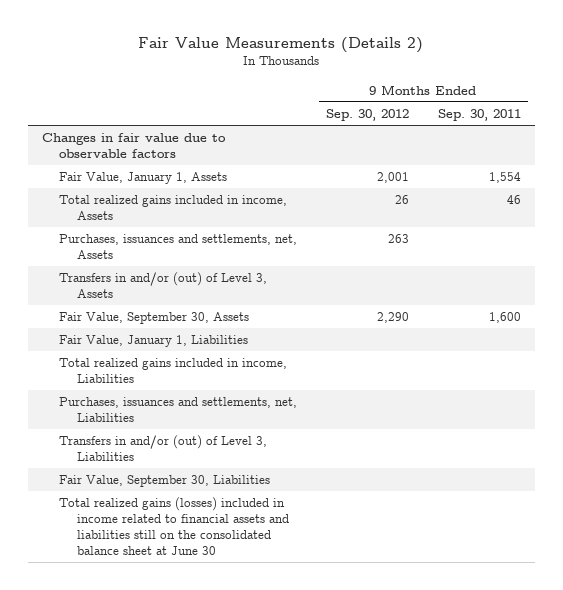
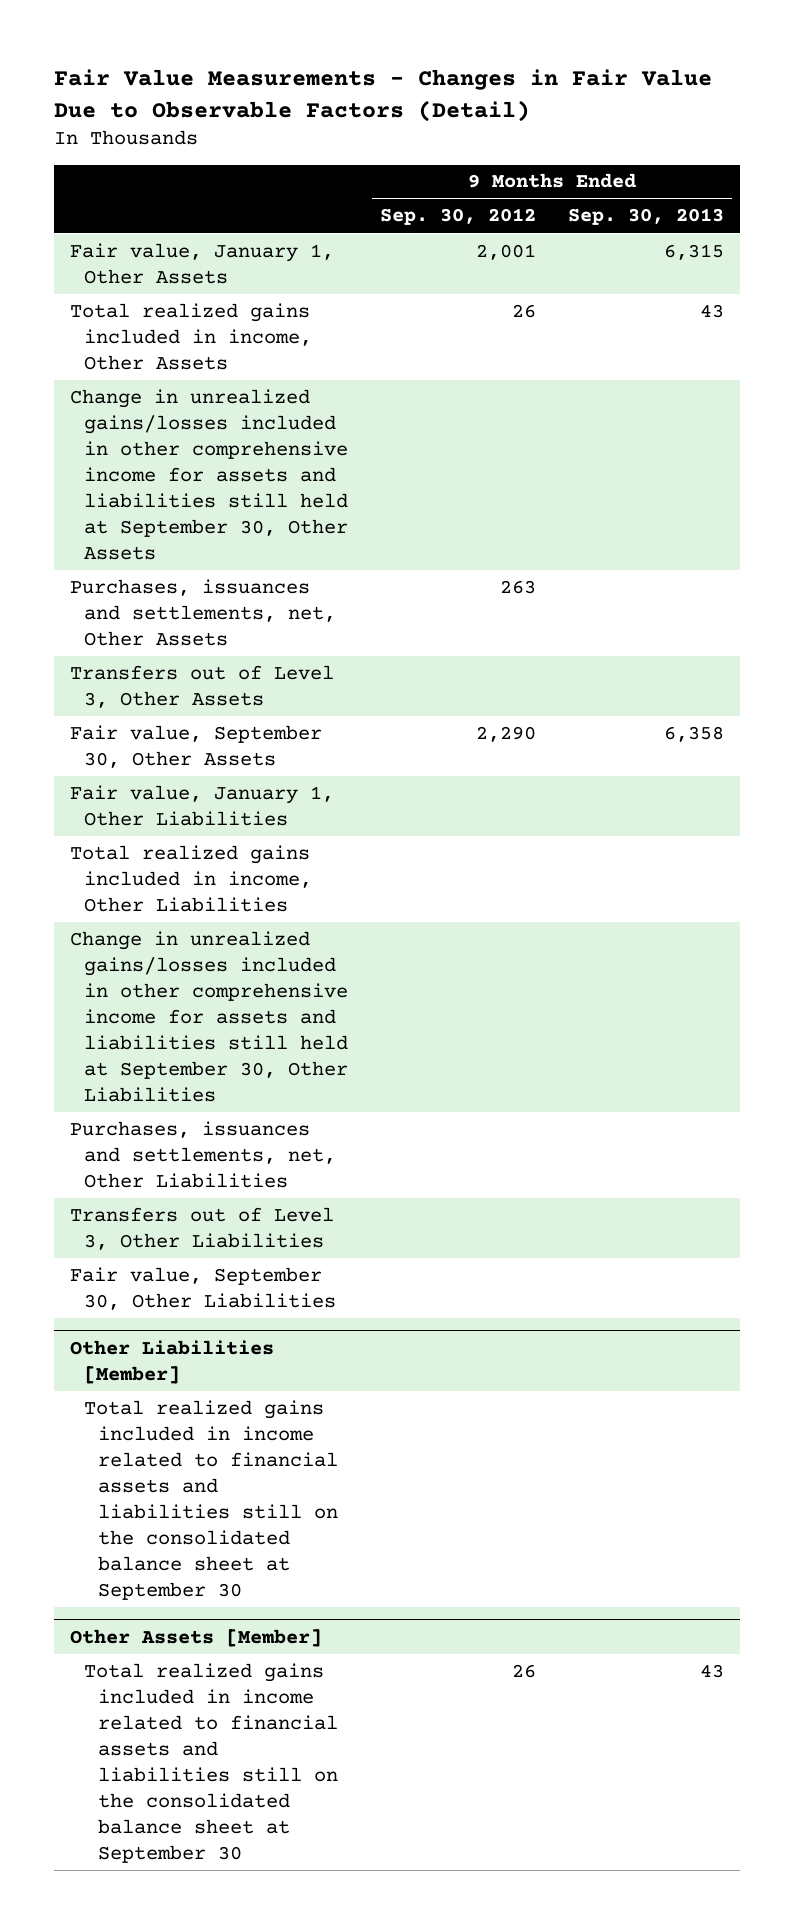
[138,36,424,53] Fair Value Measurements (Details 2) -> [53,69,712,122] Fair Value Measurements - Changes in Fair Value Due to Observable Factors (Detail)
[437,108,521,121] Sep. 30, 2011 -> none
none -> [568,208,725,226] Sep. 30, 2013
[42,133,227,158] Changes in fair value due to observable factors -> none
[59,172,228,185] Fair Value, January 1, Assets -> [69,242,334,284] Fair value, January 1, Other Assets
[59,195,288,220] Total realized gains included in income, Assets -> [69,302,313,370] Total realized gains included in income, Other Assets
none -> [69,388,349,560] Change in unrealized gains/losses included in other comprehensive income for assets and liabilities still held at September 30, Other Assets
[59,234,298,259] Purchases, issuances and settlements, net, Assets -> [69,578,337,646] Purchases, issuances and settlements, net, Other Assets
[59,272,268,298] Transfers in and/or (out) of Level 3, Assets -> [69,664,334,708] Transfers out of Level 3, Other Assets
[59,312,250,325] Fair Value, September 30, Assets -> [69,724,322,768] Fair value, September 30, Other Assets
[59,335,249,348] Fair Value, January 1, Liabilities -> [69,784,334,826] Fair value, January 1, Other Liabilities
[59,358,288,383] Total realized gains included in income, Liabilities -> [69,844,313,912] Total realized gains included in income, Other Liabilities
none -> [69,930,349,1102] Change in unrealized gains/losses included in other comprehensive income for assets and liabilities still held at September 30, Other Liabilities
[59,397,298,422] Purchases, issuances and settlements, net, Liabilities -> [69,1120,337,1188] Purchases, issuances and settlements, net, Other Liabilities
[59,435,268,461] Transfers in and/or (out) of Level 3, Liabilities -> [69,1206,334,1250] Transfers out of Level 3, Other Liabilities
[59,475,271,488] Fair Value, September 30, Liabilities -> [69,1266,337,1310] Fair value, September 30, Other Liabilities
none -> [69,1339,274,1384] Other Liabilities [Member]
[59,497,289,555] Total realized gains (losses) included in income related to financial assets and liabilities still on the consolidated balance sheet at June 30 -> [84,1399,339,1600] Total realized gains included in income related to financial assets and liabilities still on the consolidated balance sheet at September 30
none -> [69,1628,322,1647] Other Assets [Member]
none -> [84,1662,339,1863] Total realized gains included in income related to financial assets and liabilities still on the consolidated balance sheet at September 30

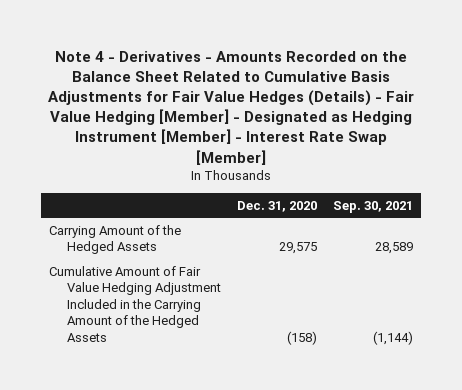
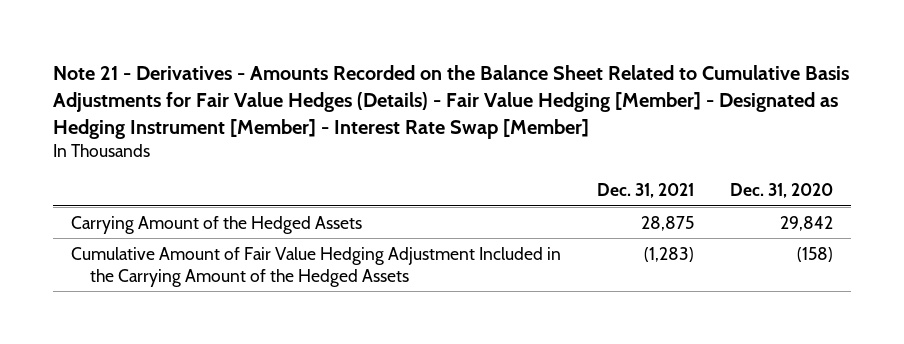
[48,50,415,165] Note 4 - Derivatives - Amounts Recorded on the Balance Sheet Related to Cumulative Basis Adjustments for Fair Value Hedges (Details) - Fair Value Hedging [Member] - Designated as Hedging Instrument [Member] - Interest Rate Swap [Member] -> [53,65,850,139] Note 21 - Derivatives - Amounts Recorded on the Balance Sheet Related to Cumulative Basis Adjustments for Fair Value Hedges (Details) - Fair Value Hedging [Member] - Designated as Hedging Instrument [Member] - Interest Rate Swap [Member]
[332,200,413,213] Sep. 30, 2021 -> none
none -> [597,182,695,198] Dec. 31, 2021
[279,242,318,255] 29,575 -> [779,215,833,231] 29,842

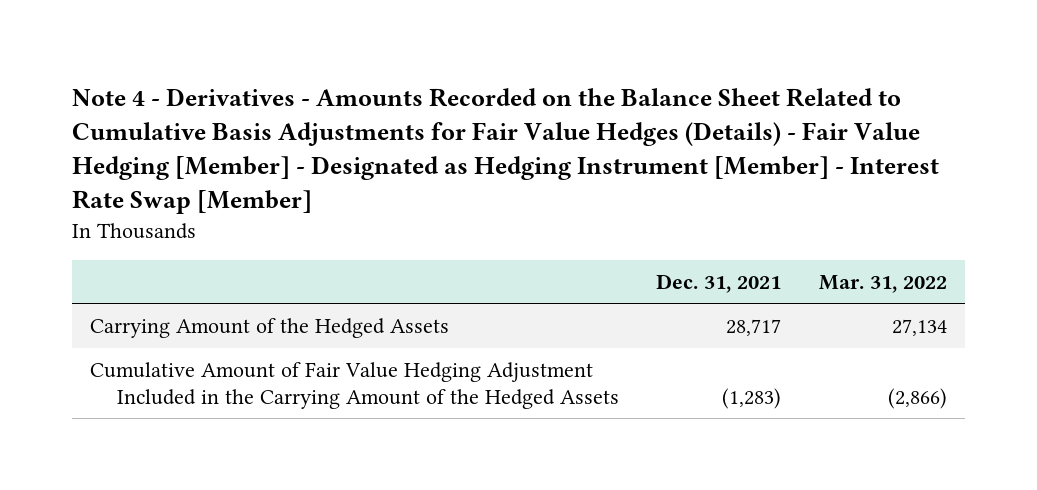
[53,65,850,139] Note 21 - Derivatives - Amounts Recorded on the Balance Sheet Related to Cumulative Basis Adjustments for Fair Value Hedges (Details) - Fair Value Hedging [Member] - Designated as Hedging Instrument [Member] - Interest Rate Swap [Member] -> [71,87,939,215] Note 4 - Derivatives - Amounts Recorded on the Balance Sheet Related to Cumulative Basis Adjustments for Fair Value Hedges (Details) - Fair Value Hedging [Member] - Designated as Hedging Instrument [Member] - Interest Rate Swap [Member]
[729,182,833,198] Dec. 31, 2020 -> none
none -> [818,274,947,293] Mar. 31, 2022
[641,215,695,231] 28,875 -> [726,318,782,336] 28,717

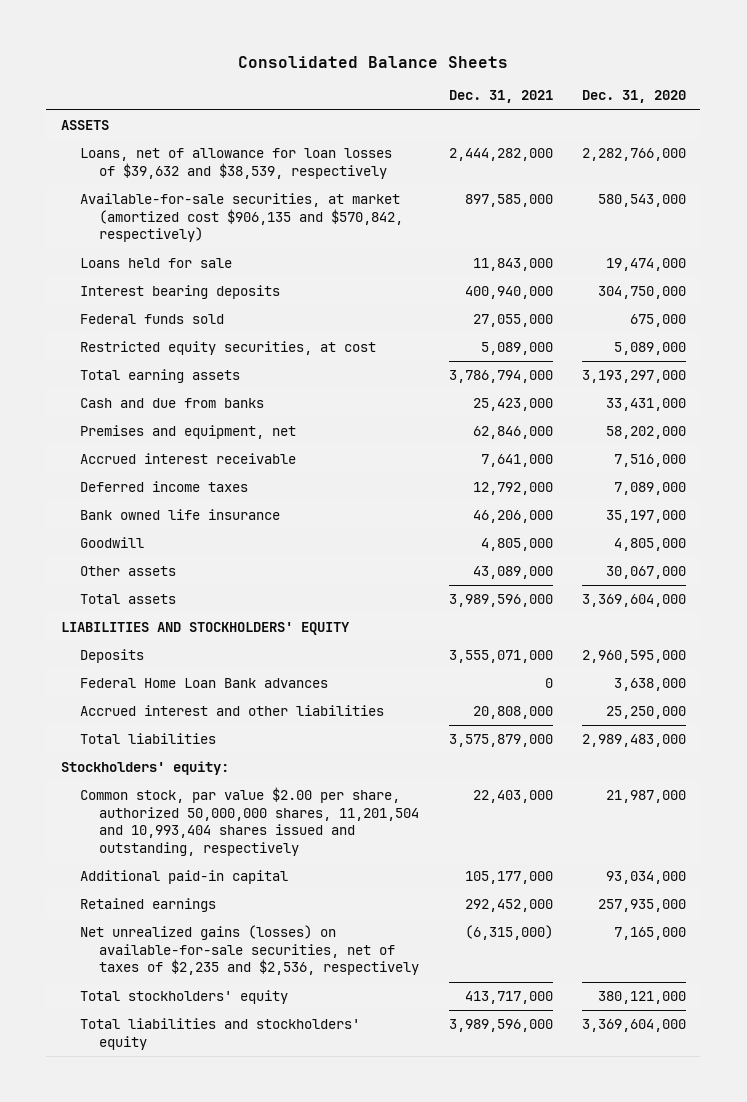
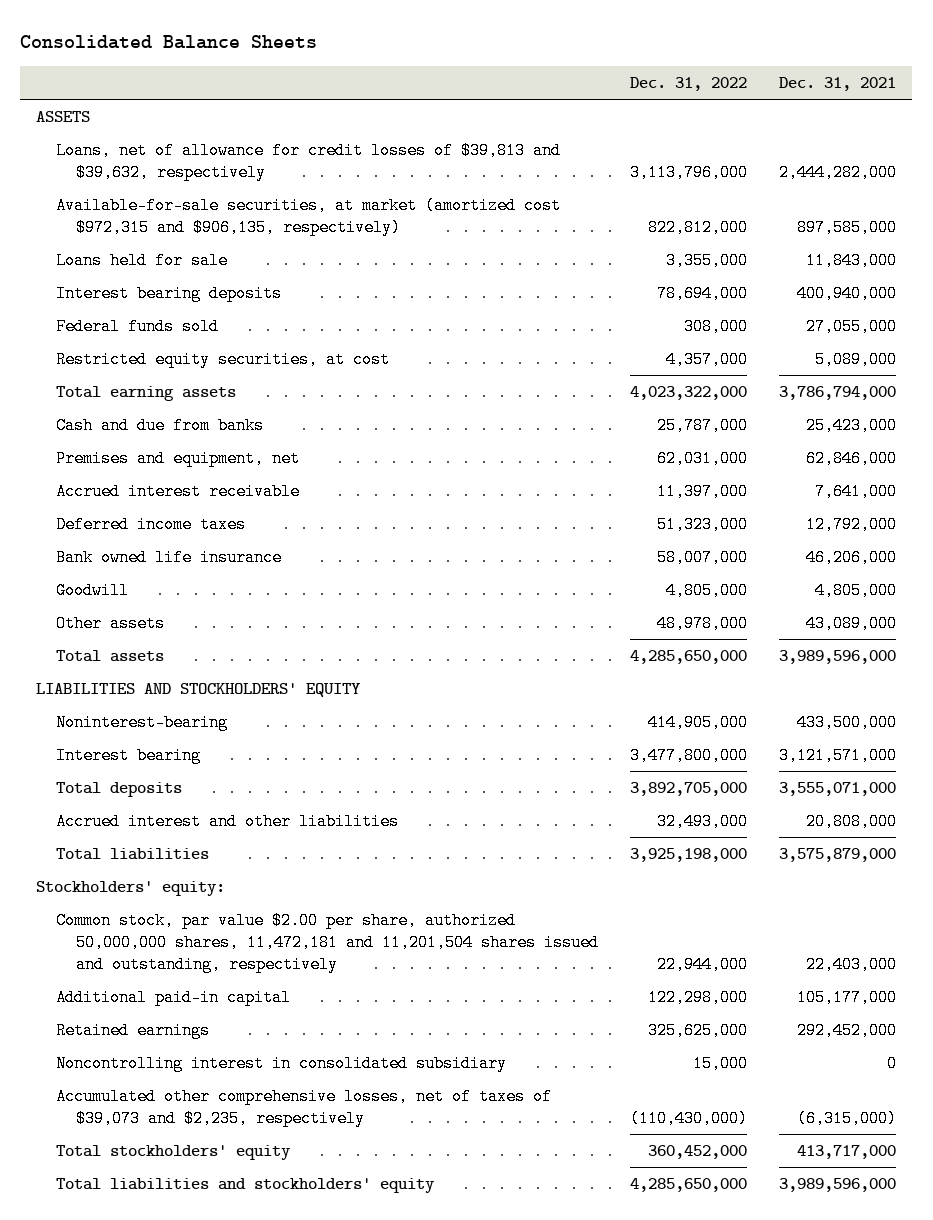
[581,90,686,104] Dec. 31, 2020 -> none
none -> [630,77,748,92] Dec. 31, 2022
[80,148,393,179] Loans, net of allowance for loan losses of $39,632 and $38,539, respectively -> [56,141,562,182] Loans, net of allowance for credit losses of $39,813 and $39,632, respectively
[80,193,404,243] Available-for-sale securities, at market (amortized cost $906,135 and $570,842, respectively) -> [56,196,562,237] Available-for-sale securities, at market (amortized cost $972,315 and $906,135, respectively)
[80,678,329,689] Federal Home Loan Bank advances -> none
none -> [56,713,229,731] Noninterest-bearing
none -> [56,746,202,764] Interest bearing
[80,649,145,664] Deposits -> [56,781,183,797] Total deposits
[80,787,420,856] Common stock, par value $2.00 per share, authorized 50,000,000 shares, 11,201,504 and 10,993,404 shares issued and outstanding, respectively -> [56,911,599,974] Common stock, par value $2.00 per share, authorized 50,000,000 shares, 11,472,181 and 11,201,504 shares issued and outstanding, respectively
none -> [56,1054,508,1072] Noncontrolling interest in consolidated subsidiary
[80,925,420,976] Net unrealized gains (losses) on available-for-sale securities, net of taxes of $2,235 and $2,536, respectively -> [56,1087,553,1128] Accumulated other comprehensive losses, net of taxes of $39,073 and $2,235, respectively

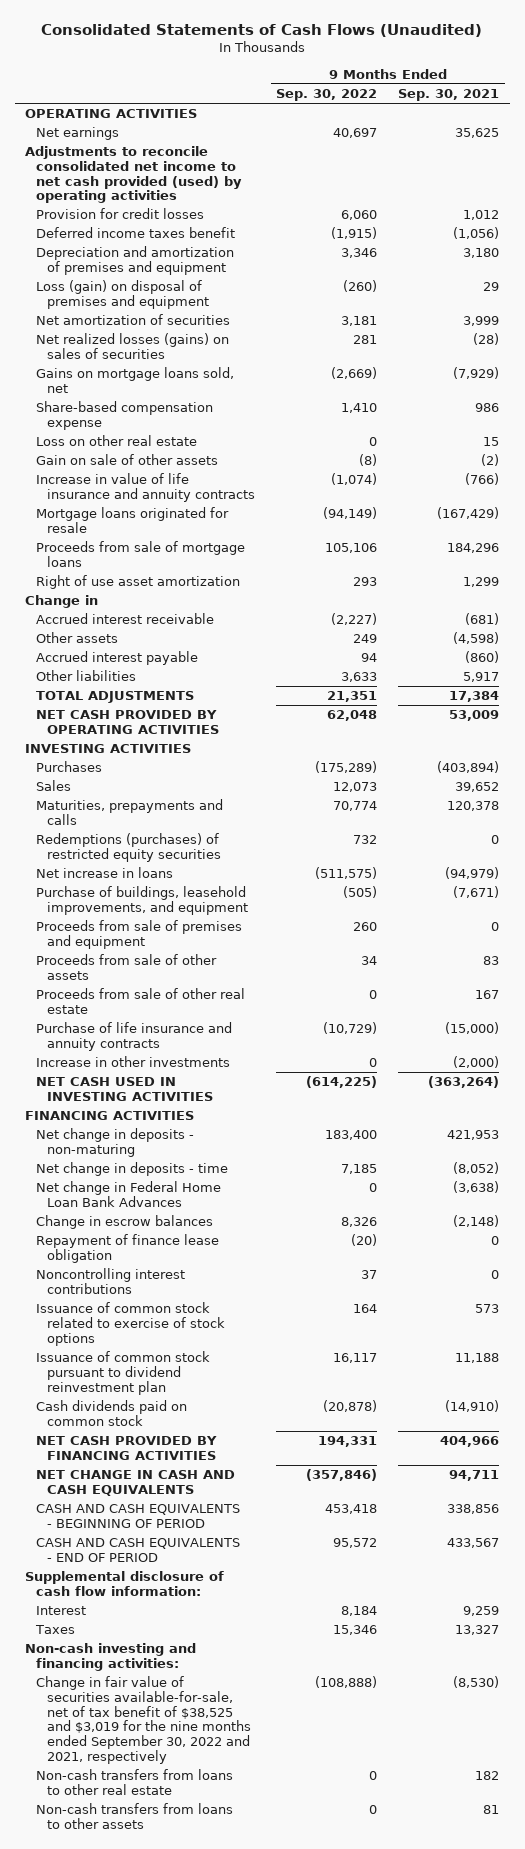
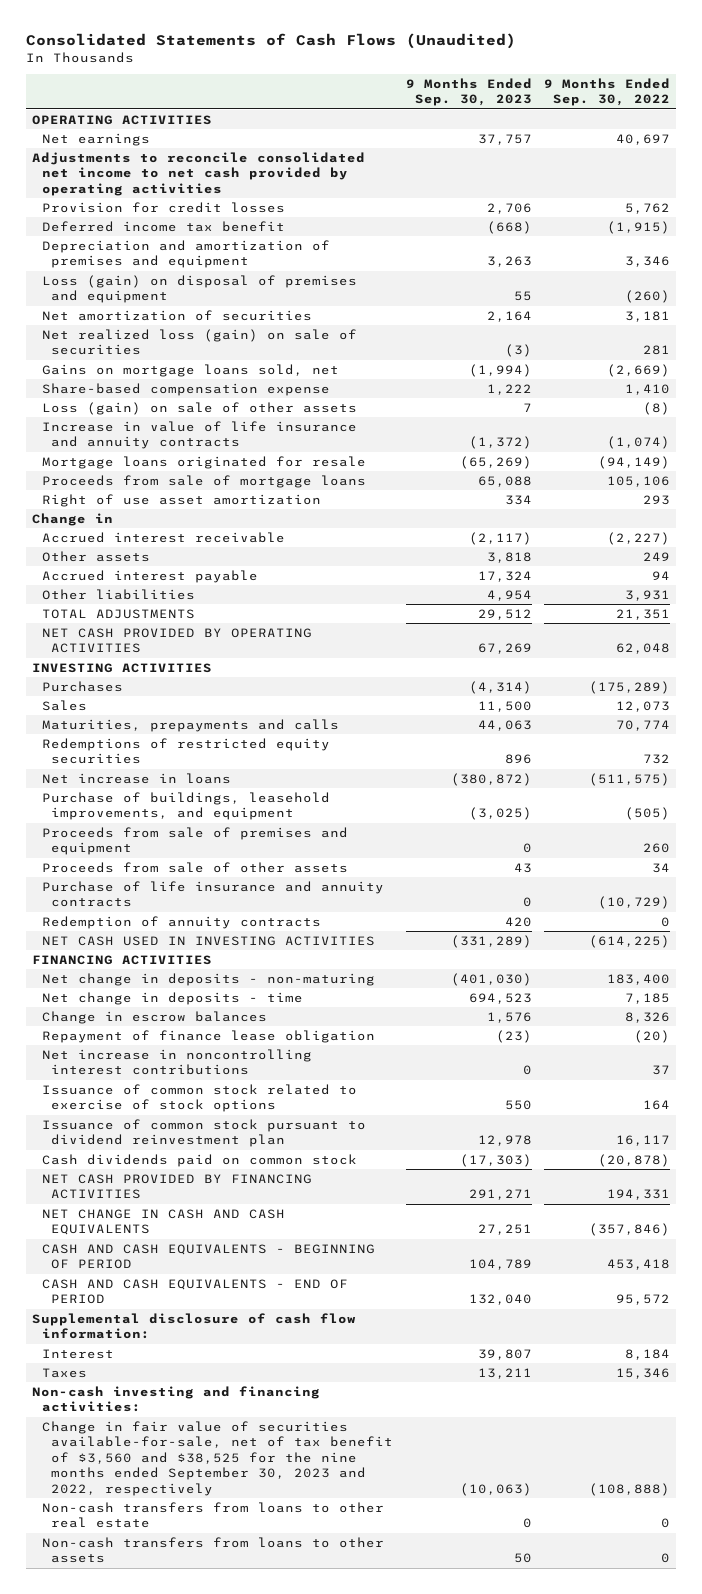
[398,89,500,102] Sep. 30, 2021 -> none
none -> [405,77,532,107] 9 Months Ended Sep. 30, 2023
[25,146,243,204] Adjustments to reconcile consolidated net income to net cash provided (used) by operating activities -> [32,151,366,196] Adjustments to reconcile consolidated net income to net cash provided by operating activities
[340,210,377,221] 6,060 -> [625,202,671,214] 5,762
[36,227,236,239] Deferred income taxes benefit -> [41,220,285,232] Deferred income tax benefit
[36,333,230,360] Net realized losses (gains) on sales of securities -> [41,328,357,356] Net realized loss (gain) on sale of securities
[36,435,198,447] Loss on other real estate -> none
[36,454,219,466] Gain on sale of other assets -> [41,401,357,415] Loss (gain) on sale of other assets
[340,672,377,683] 3,633 -> [625,589,671,601] 3,931
[36,833,221,863] Redemptions (purchases) of restricted equity securities -> [41,737,330,765] Redemptions of restricted equity securities
[36,988,246,1015] Proceeds from sale of other real estate -> none
[36,1056,231,1068] Increase in other investments -> none
none -> [41,915,321,929] Redemption of annuity contracts
[36,1181,222,1208] Net change in Federal Home Loan Bank Advances -> none
[36,1268,186,1295] Noncontrolling interest contributions -> [41,1048,312,1076] Net increase in noncontrolling interest contributions
[36,1676,251,1764] Change in fair value of securities available-for-sale, net of tax benefit of $38,525 and $3,019 for the nine months ended September 30, 2022 and 2021, respectively -> [41,1420,394,1496] Change in fair value of securities available-for-sale, net of tax benefit of $3,560 and $38,525 for the nine months ended September 30, 2023 and 2022, respectively

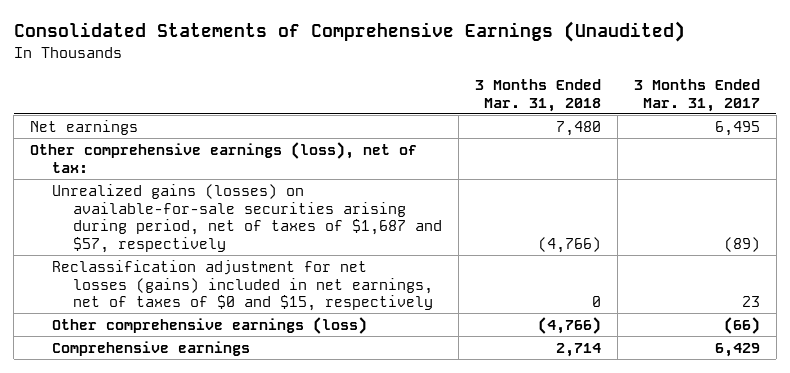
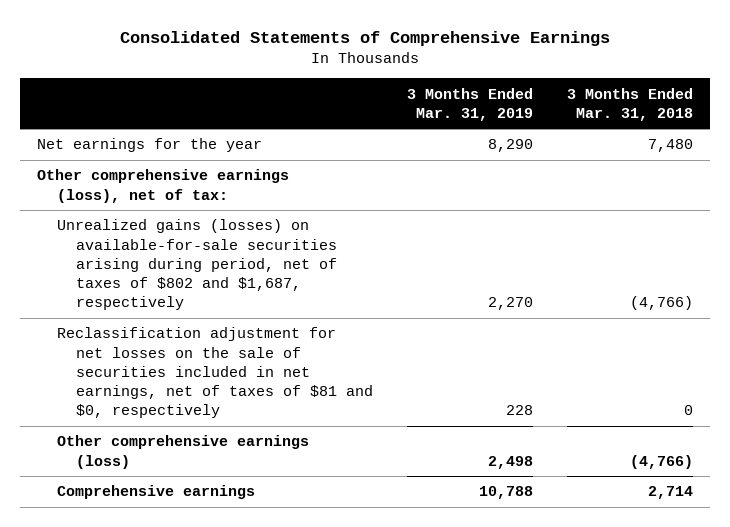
[13,21,685,43] Consolidated Statements of Comprehensive Earnings (Unaudited) -> [120,31,611,47] Consolidated Statements of Comprehensive Earnings
[633,78,760,112] 3 Months Ended Mar. 31, 2017 -> none
none -> [407,87,534,121] 3 Months Ended Mar. 31, 2019
[30,119,139,135] Net earnings -> [37,138,263,153] Net earnings for the year
[51,183,442,254] Unrealized gains (losses) on available-for-sale securities arising during period, net of taxes of $1,687 and $57, respectively -> [56,219,338,311] Unrealized gains (losses) on available-for-sale securities arising during period, net of taxes of $802 and $1,687, respectively
[51,259,433,312] Reclassification adjustment for net losses (gains) included in net earnings, net of taxes of $0 and $15, respectively -> [56,327,374,419] Reclassification adjustment for net losses on the sale of securities included in net earnings, net of taxes of $81 and $0, respectively

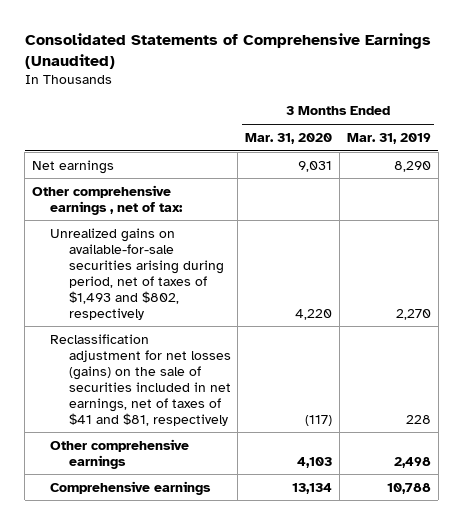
[120,31,611,47] Consolidated Statements of Comprehensive Earnings -> [24,33,431,70] Consolidated Statements of Comprehensive Earnings (Unaudited)
[567,87,694,121] 3 Months Ended Mar. 31, 2018 -> none
none -> [245,132,333,144] Mar. 31, 2020
[37,138,263,153] Net earnings for the year -> [31,159,114,174] Net earnings
[37,169,290,203] Other comprehensive earnings (loss), net of tax: -> [31,184,184,215] Other comprehensive earnings , net of tax:
[56,219,338,311] Unrealized gains (losses) on available-for-sale securities arising during period, net of taxes of $802 and $1,687, respectively -> [50,227,224,320] Unrealized gains on available-for-sale securities arising during period, net of taxes of $1,493 and $802, respectively
[56,327,374,419] Reclassification adjustment for net losses on the sale of securities included in net earnings, net of taxes of $81 and $0, respectively -> [50,333,231,426] Reclassification adjustment for net losses (gains) on the sale of securities included in net earnings, net of taxes of $41 and $81, respectively
[56,435,309,469] Other comprehensive earnings (loss) -> [50,438,190,469] Other comprehensive earnings

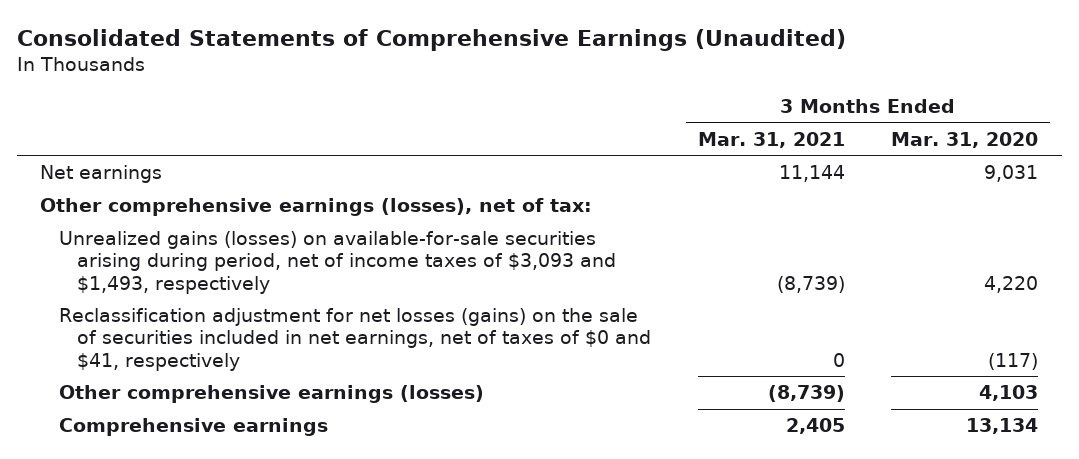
[346,132,431,144] Mar. 31, 2019 -> none
none -> [697,131,845,148] Mar. 31, 2021
[31,184,184,215] Other comprehensive earnings , net of tax: -> [40,198,593,217] Other comprehensive earnings (losses), net of tax:
[50,227,224,320] Unrealized gains on available-for-sale securities arising during period, net of taxes of $1,493 and $802, respectively -> [58,231,616,294] Unrealized gains (losses) on available-for-sale securities arising during period, net of income taxes of $3,093 and $1,493, respectively
[50,333,231,426] Reclassification adjustment for net losses (gains) on the sale of securities included in net earnings, net of taxes of $41 and $81, respectively -> [58,308,651,371] Reclassification adjustment for net losses (gains) on the sale of securities included in net earnings, net of taxes of $0 and $41, respectively
[50,438,190,469] Other comprehensive earnings -> [58,385,484,404] Other comprehensive earnings (losses)

